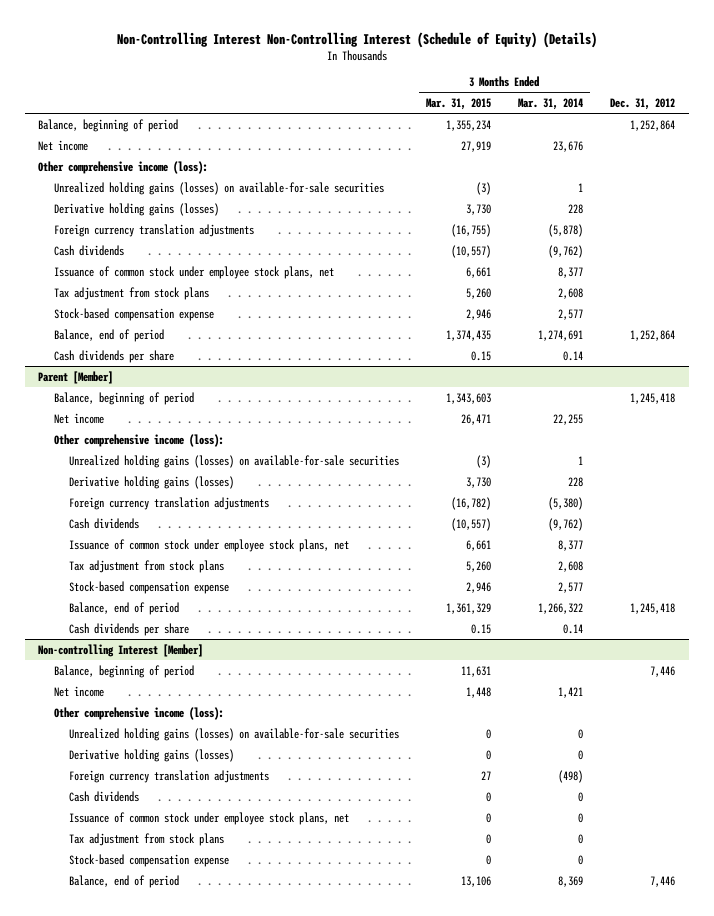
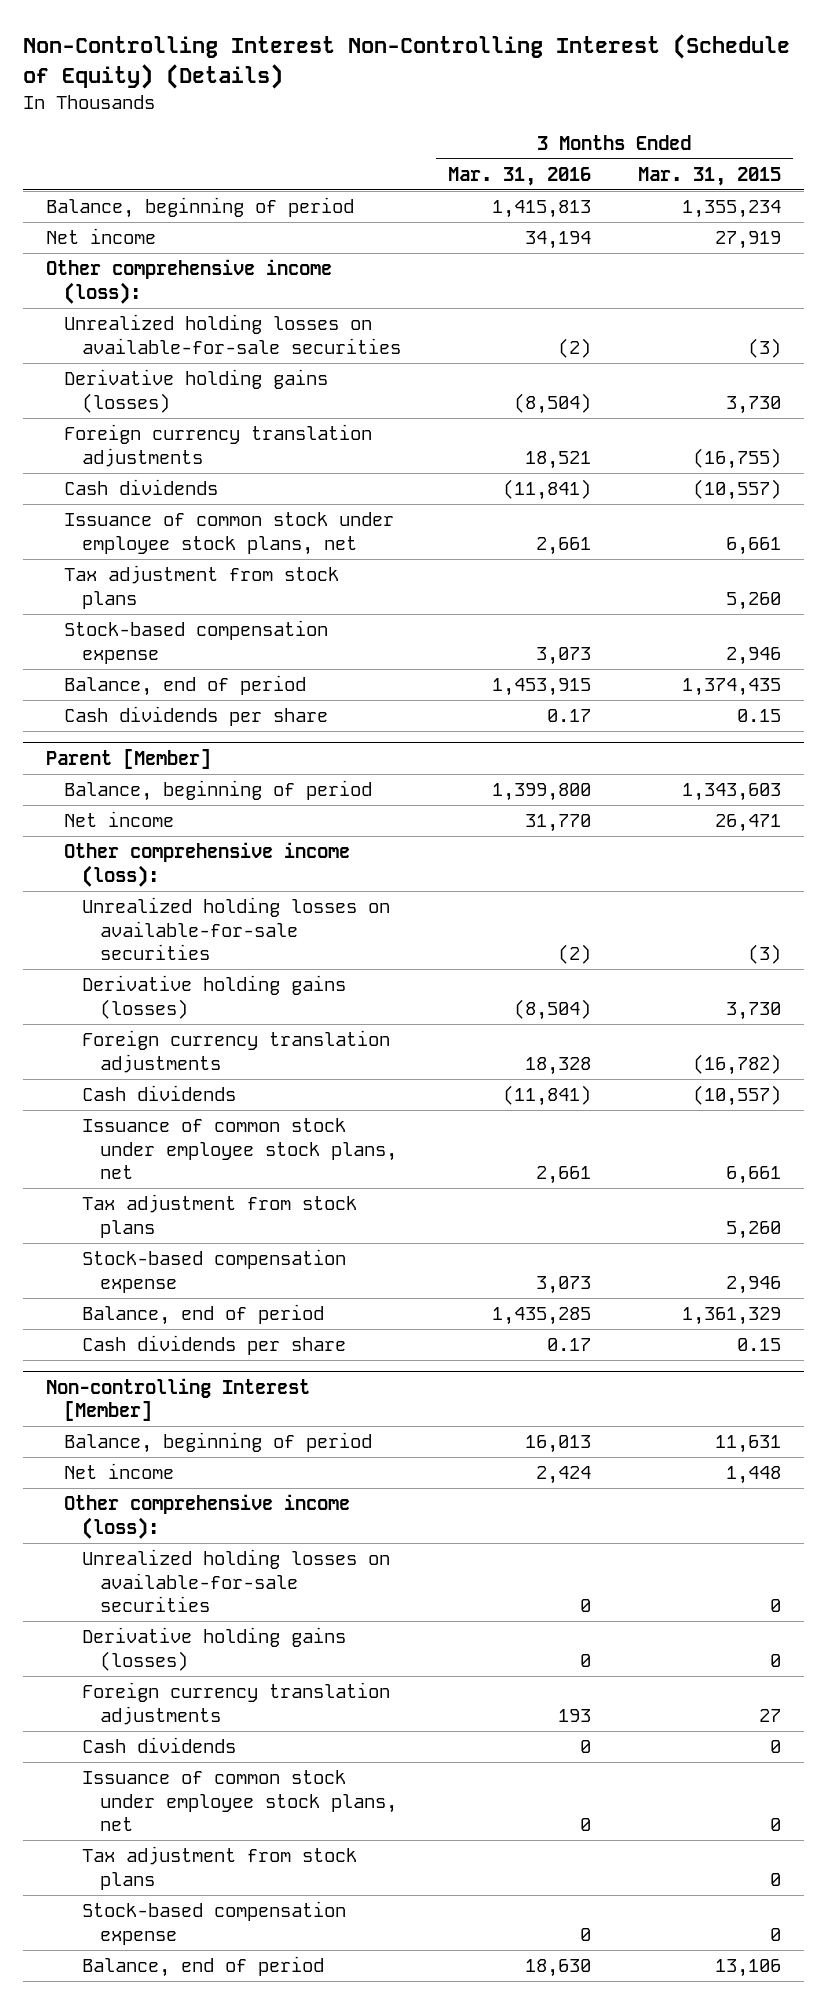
[517,98,583,111] Mar. 31, 2014 -> none
[610,98,676,111] Dec. 31, 2012 -> none
none -> [447,167,591,187] Mar. 31, 2016
[53,181,384,195] Unrealized holding gains (losses) on available-for-sale securities -> [64,314,402,354] Unrealized holding losses on available-for-sale securities
[68,454,399,468] Unrealized holding gains (losses) on available-for-sale securities -> [82,897,391,961] Unrealized holding losses on available-for-sale securities
[68,727,399,741] Unrealized holding gains (losses) on available-for-sale securities -> [82,1549,391,1613] Unrealized holding losses on available-for-sale securities

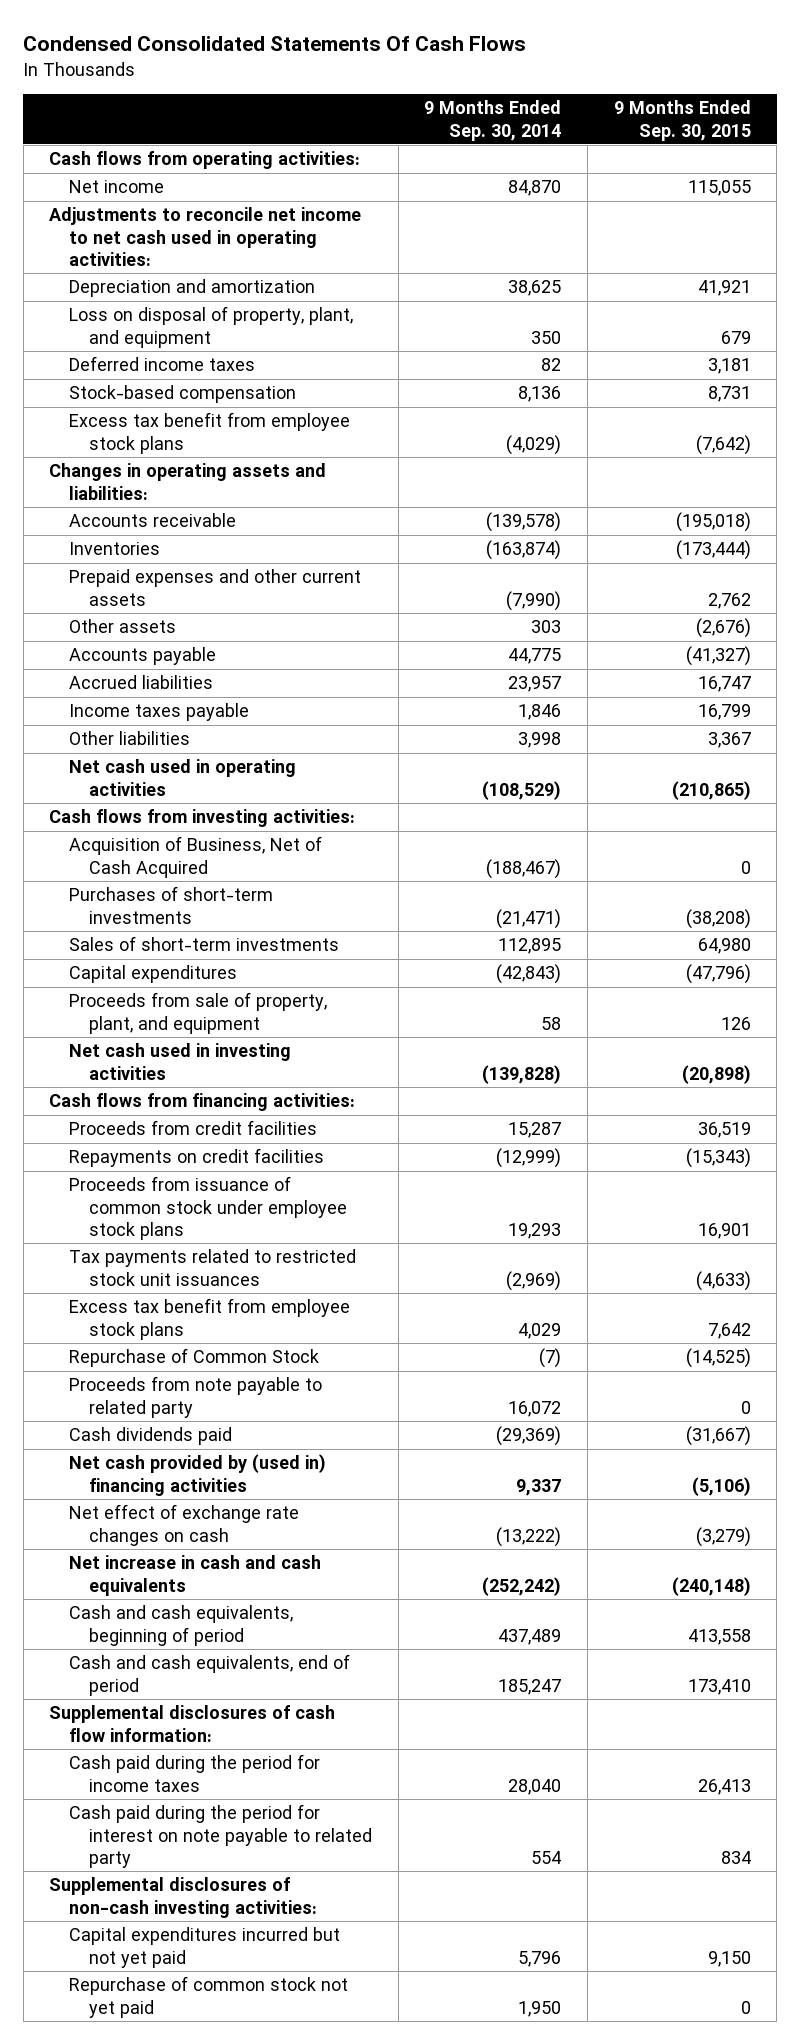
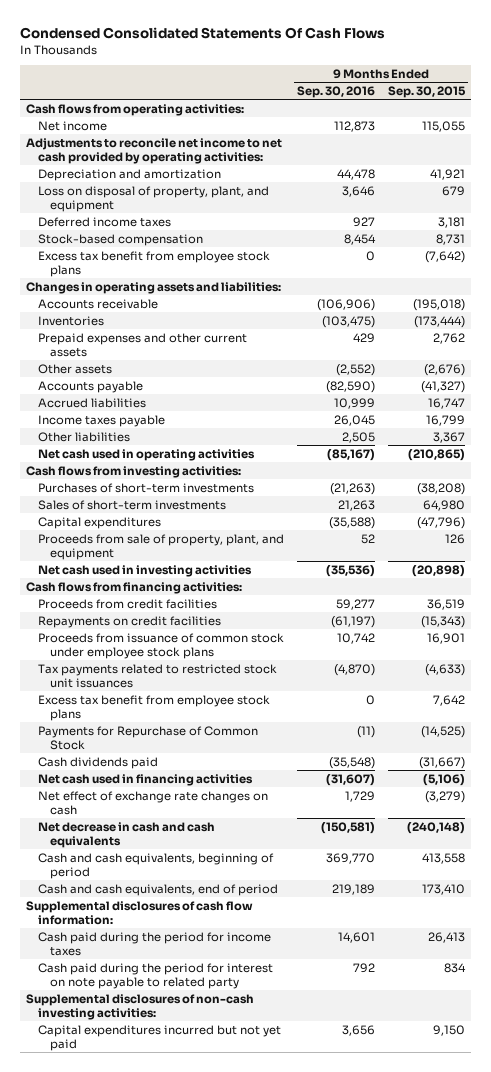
[424,100,562,141] 9 Months Ended Sep. 30, 2014 -> none
none -> [297,86,376,99] Sep. 30, 2016
[49,207,362,267] Adjustments to reconcile net income to net cash used in operating activities: -> [26,137,283,164] Adjustments to reconcile net income to net cash provided by operating activities:
[69,836,323,878] Acquisition of Business, Net of Cash Acquired -> none
[69,1376,323,1418] Proceeds from note payable to related party -> none
[69,1348,320,1368] Repurchase of Common Stock -> [38,725,259,750] Payments for Repurchase of Common Stock
[69,1454,327,1496] Net cash provided by (used in) financing activities -> [38,773,254,786] Net cash used in financing activities
[69,1555,322,1596] Net increase in cash and cash equivalents -> [38,821,216,848] Net decrease in cash and cash equivalents
[69,1976,349,2018] Repurchase of common stock not yet paid -> none

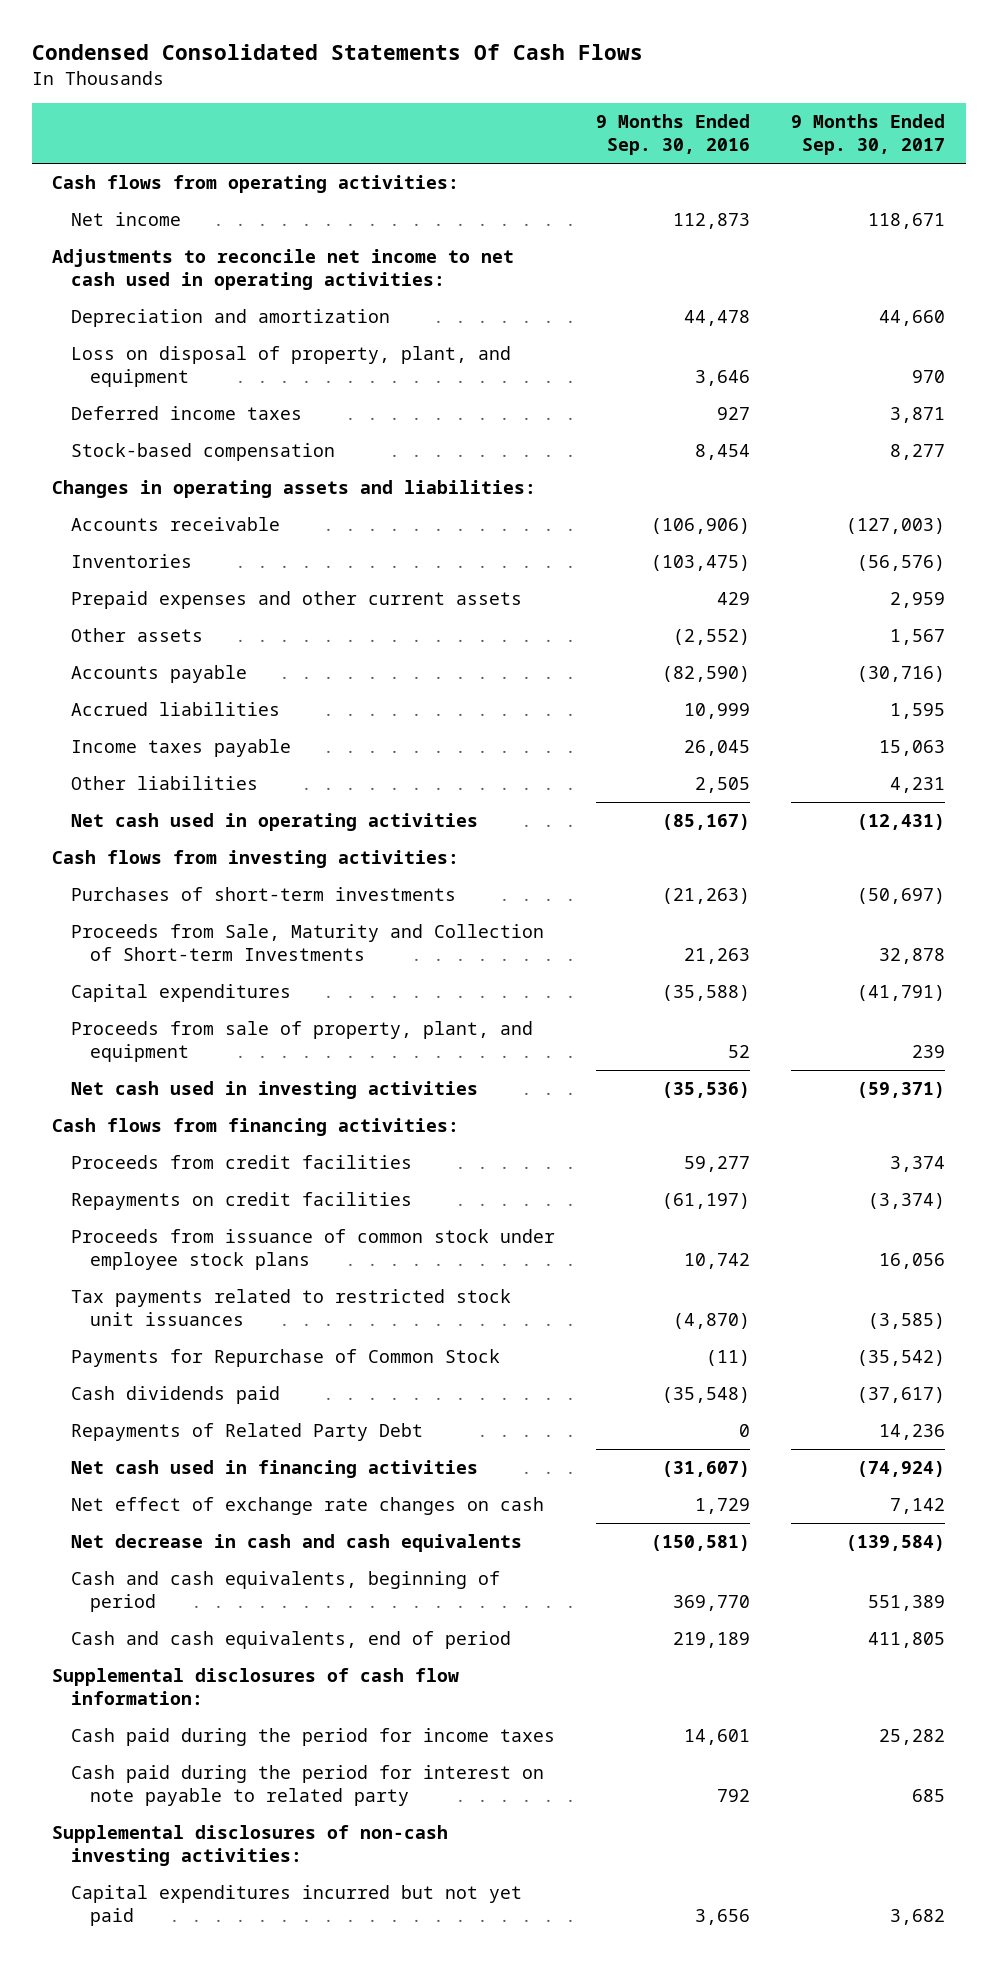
[387,86,466,99] Sep. 30, 2015 -> none
none -> [791,114,946,156] 9 Months Ended Sep. 30, 2017
[26,137,283,164] Adjustments to reconcile net income to net cash provided by operating activities: -> [52,249,515,291] Adjustments to reconcile net income to net cash used in operating activities:
[38,250,271,277] Excess tax benefit from employee stock plans -> none
[38,499,227,510] Sales of short-term investments -> [71,924,545,962] Proceeds from Sale, Maturity and Collection of Short-term Investments
[38,694,271,721] Excess tax benefit from employee stock plans -> none
none -> [71,1423,424,1442] Repayments of Related Party Debt

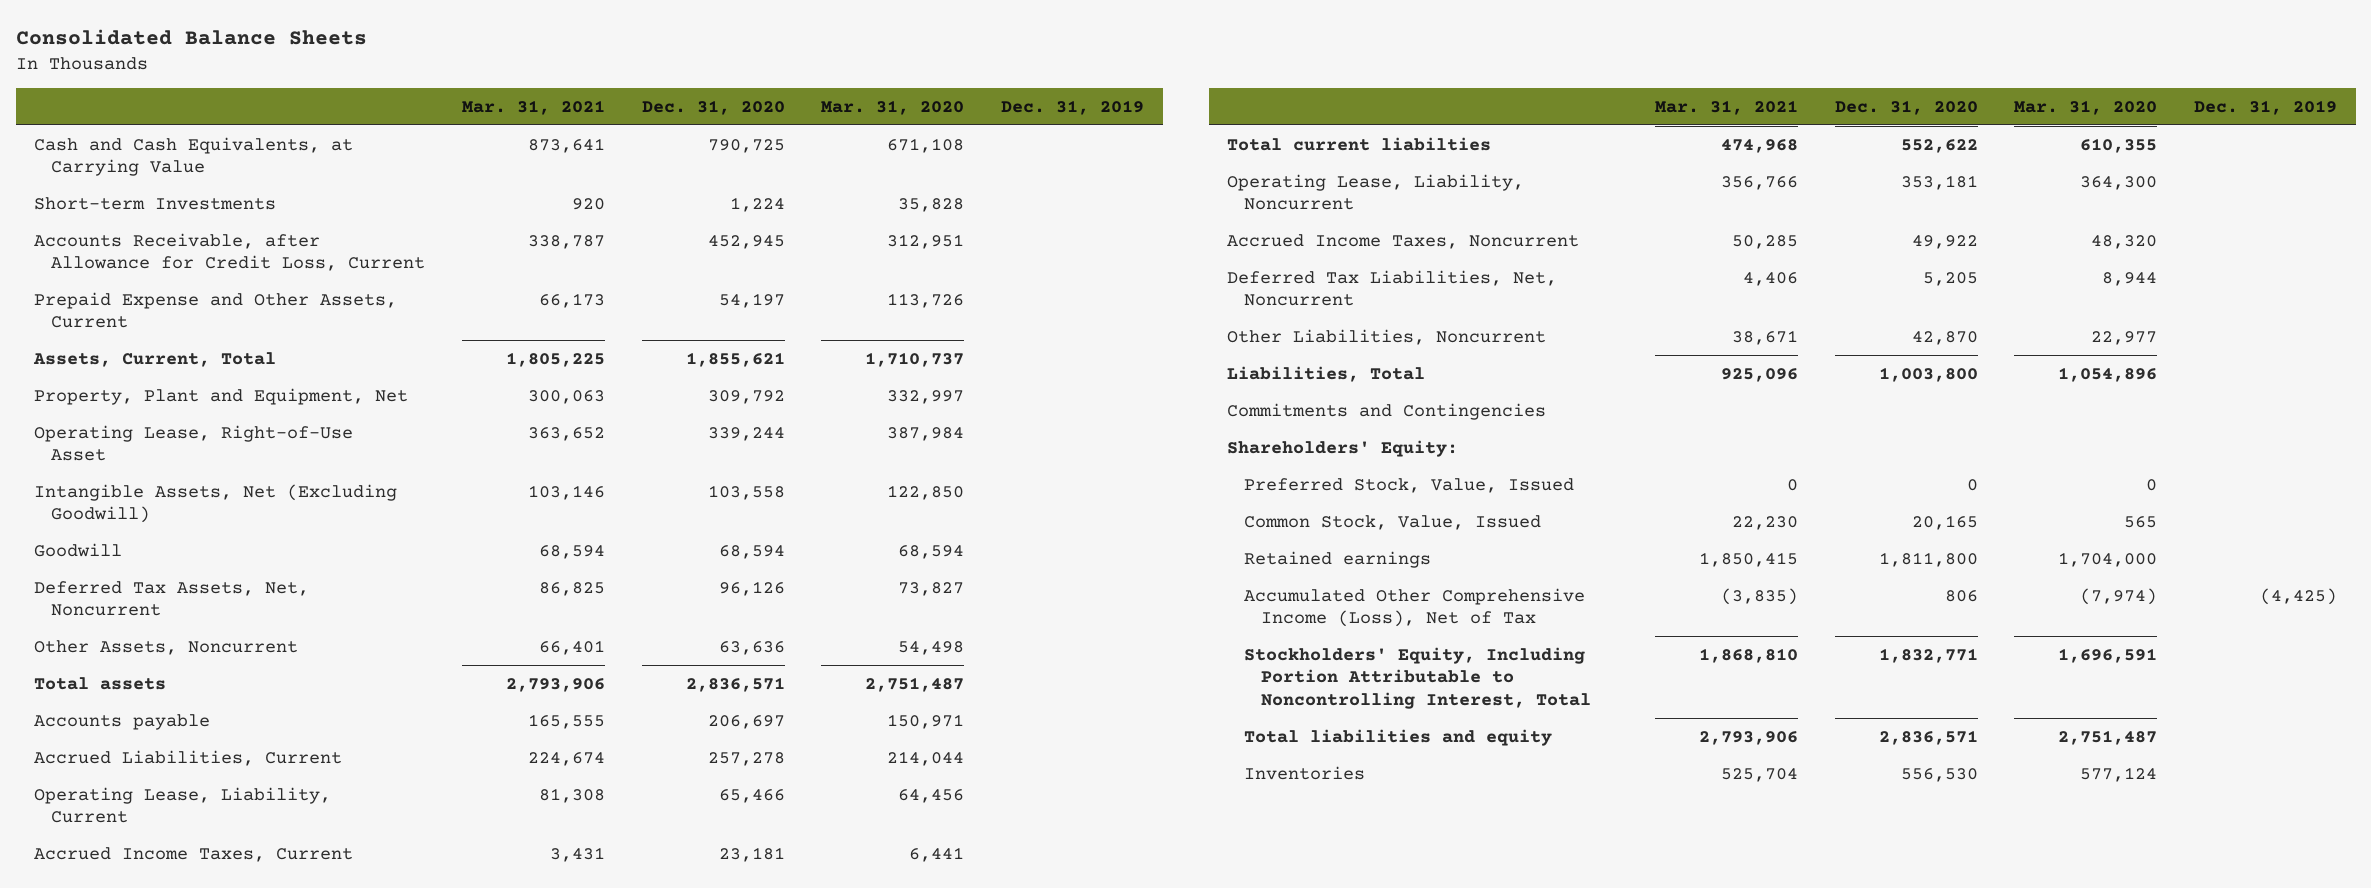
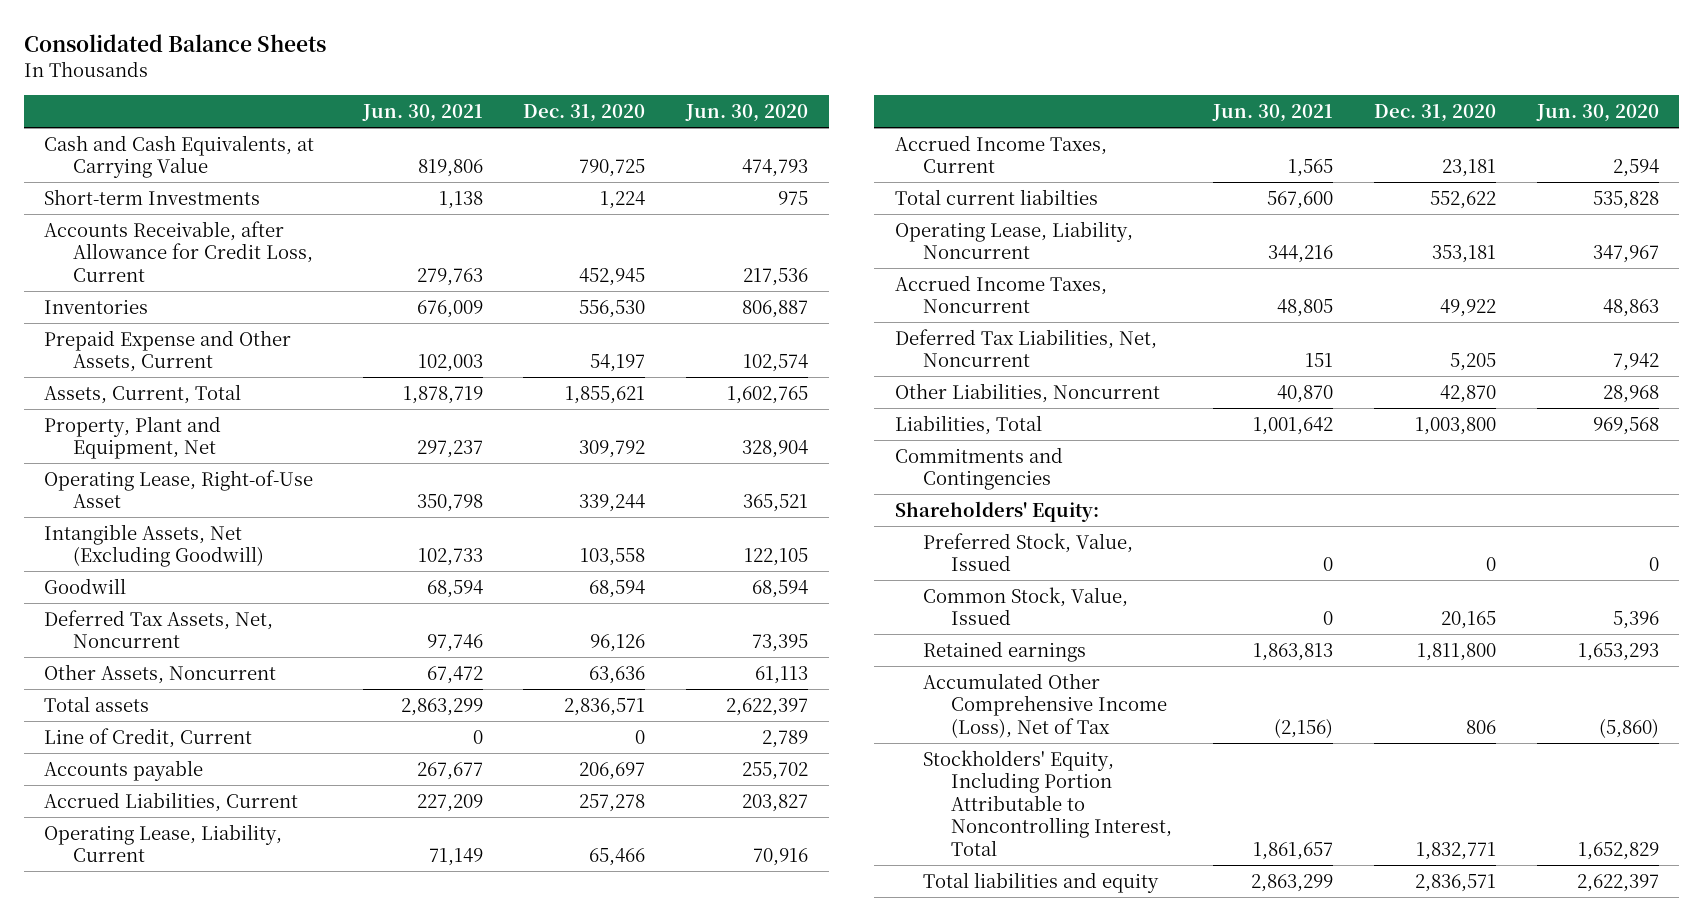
[461,99,605,115] Mar. 31, 2021 -> none
[821,99,965,115] Mar. 31, 2020 -> none
[1001,99,1145,115] Dec. 31, 2019 -> none
none -> [361,104,483,123] Jun. 30, 2021
none -> [685,104,809,123] Jun. 30, 2020
[1244,765,1366,780] Inventories -> [44,298,149,314] Inventories
none -> [44,727,253,748] Line of Credit, Current

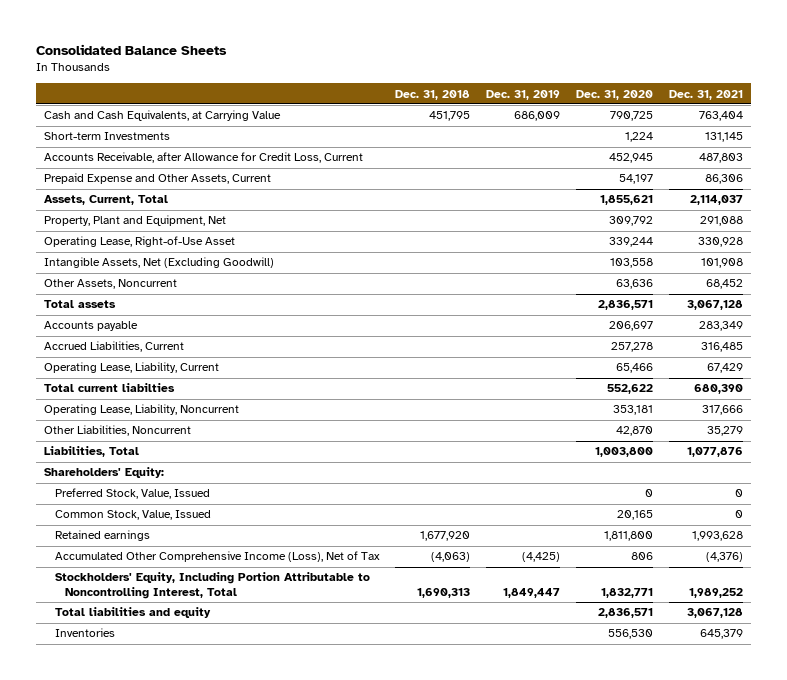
[361,104,483,123] Jun. 30, 2021 -> none
[685,104,809,123] Jun. 30, 2020 -> none
none -> [395,89,471,100] Dec. 31, 2018
none -> [486,89,561,100] Dec. 31, 2019
none -> [669,89,744,100] Dec. 31, 2021
[44,577,127,594] Goodwill -> none
[44,609,274,649] Deferred Tax Assets, Net, Noncurrent -> none
[44,727,253,748] Line of Credit, Current -> none
[894,134,1107,174] Accrued Income Taxes, Current -> none
[894,274,1107,314] Accrued Income Taxes, Noncurrent -> none
[894,328,1157,368] Deferred Tax Liabilities, Net, Noncurrent -> none
[894,446,1063,491] Commitments and Contingencies -> none
[44,298,149,314] Inventories -> [54,628,115,638] Inventories

